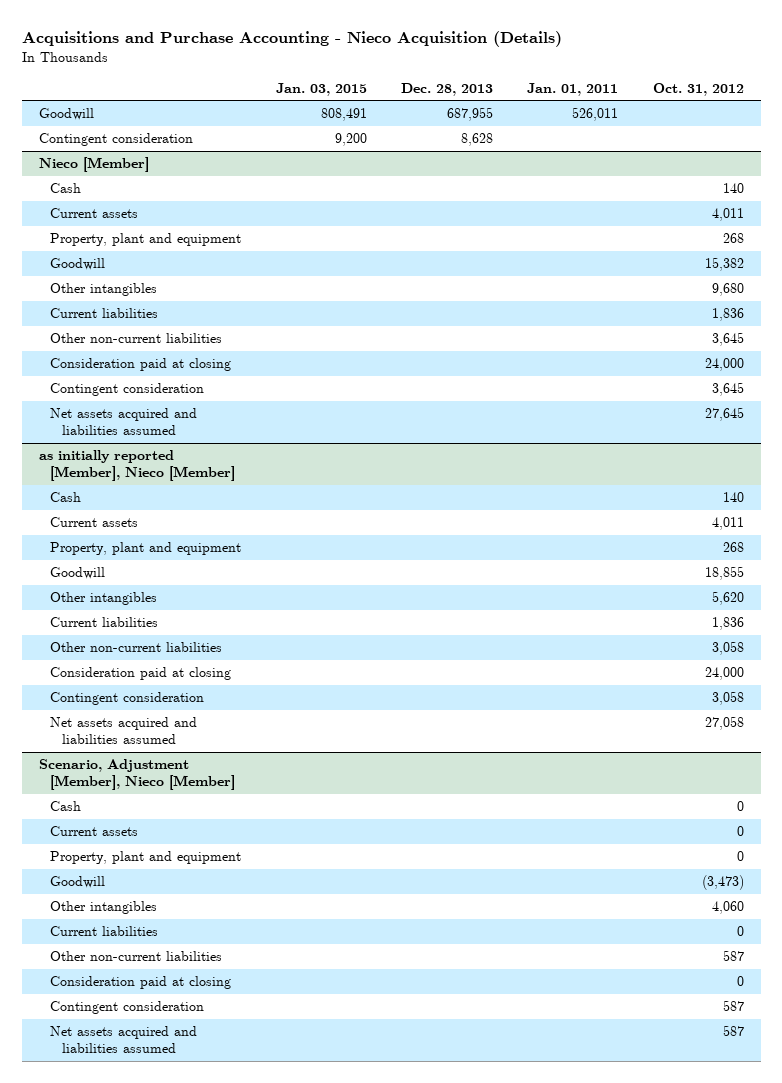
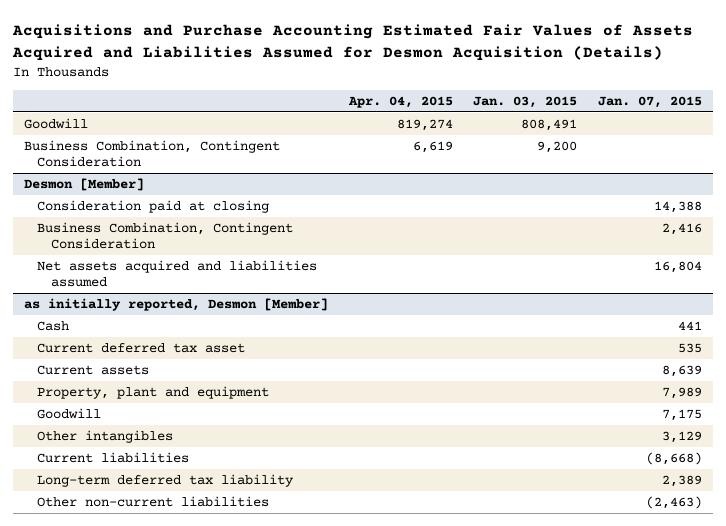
[21,31,562,48] Acquisitions and Purchase Accounting - Nieco Acquisition (Details) -> [12,23,694,61] Acquisitions and Purchase Accounting Estimated Fair Values of Assets Acquired and Liabilities Assumed for Desmon Acquisition (Details)
[400,82,493,96] Dec. 28, 2013 -> none
[527,82,619,96] Jan. 01, 2011 -> none
[652,82,744,96] Oct. 31, 2012 -> none
none -> [347,95,453,108] Apr. 04, 2015
none -> [598,95,703,108] Jan. 07, 2015
[38,157,149,173] Nieco [Member] -> none
[50,183,82,194] Cash -> none
[50,208,139,219] Current assets -> none
[50,233,242,247] Property, plant and equipment -> none
[50,258,106,271] Goodwill -> none
[50,283,158,297] Other intangibles -> none
[50,308,159,319] Current liabilities -> none
[50,333,223,344] Other non-current liabilities -> none
[50,358,232,372] Consideration paid at closing -> none
[50,383,205,397] Contingent consideration -> none
[50,408,198,435] Net assets acquired and liabilities assumed -> none
[38,133,193,147] Contingent consideration -> [23,139,280,168] Business Combination, Contingent Consideration
none -> [23,177,144,191] Desmon [Member]
none -> [37,199,270,213] Consideration paid at closing
none -> [37,221,294,250] Business Combination, Contingent Consideration
none -> [37,259,318,288] Net assets acquired and liabilities assumed
[38,450,236,481] as initially reported [Member], Nieco [Member] -> [23,297,328,311] as initially reported, Desmon [Member]
none -> [37,342,246,353] Current deferred tax asset
none -> [37,473,295,487] Long-term deferred tax liability
[50,667,232,681] Consideration paid at closing -> none
[50,692,205,706] Contingent consideration -> none
[50,717,198,744] Net assets acquired and liabilities assumed -> none
[38,759,236,790] Scenario, Adjustment [Member], Nieco [Member] -> none
[50,801,82,812] Cash -> none
[50,826,139,837] Current assets -> none
[50,851,242,865] Property, plant and equipment -> none
[50,876,106,889] Goodwill -> none
[50,901,158,915] Other intangibles -> none
[50,926,159,937] Current liabilities -> none
[50,951,223,962] Other non-current liabilities -> none
[50,976,232,990] Consideration paid at closing -> none
[50,1001,205,1015] Contingent consideration -> none
[50,1026,198,1053] Net assets acquired and liabilities assumed -> none

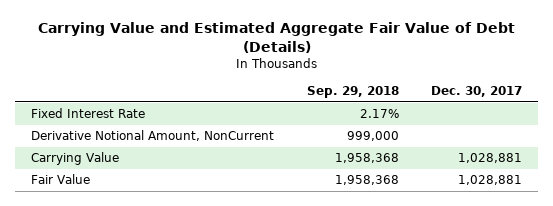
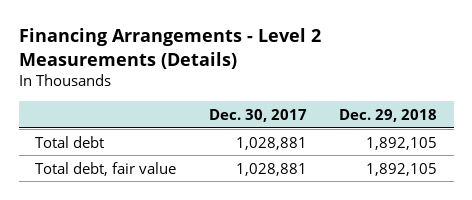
[37,22,515,53] Carrying Value and Estimated Aggregate Fair Value of Debt (Details) -> [18,28,321,69] Financing Arrangements - Level 2 Measurements (Details)
[306,86,399,99] Sep. 29, 2018 -> none
none -> [339,108,438,122] Dec. 29, 2018
[31,108,146,119] Fixed Interest Rate -> none
[31,130,275,142] Derivative Notional Amount, NonCurrent -> none
[31,152,120,166] Carrying Value -> [35,135,105,148] Total debt
[31,174,91,185] Fair Value -> [35,161,177,176] Total debt, fair value

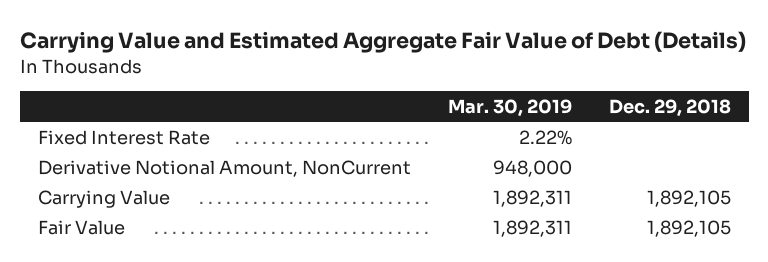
[18,28,321,69] Financing Arrangements - Level 2 Measurements (Details) -> [19,30,746,53] Carrying Value and Estimated Aggregate Fair Value of Debt (Details)
[208,108,307,122] Dec. 30, 2017 -> none
none -> [447,98,572,117] Mar. 30, 2019
none -> [37,129,210,145] Fixed Interest Rate
none -> [37,159,411,177] Derivative Notional Amount, NonCurrent
[35,135,105,148] Total debt -> [37,189,170,208] Carrying Value
[35,161,177,176] Total debt, fair value -> [37,219,125,235] Fair Value

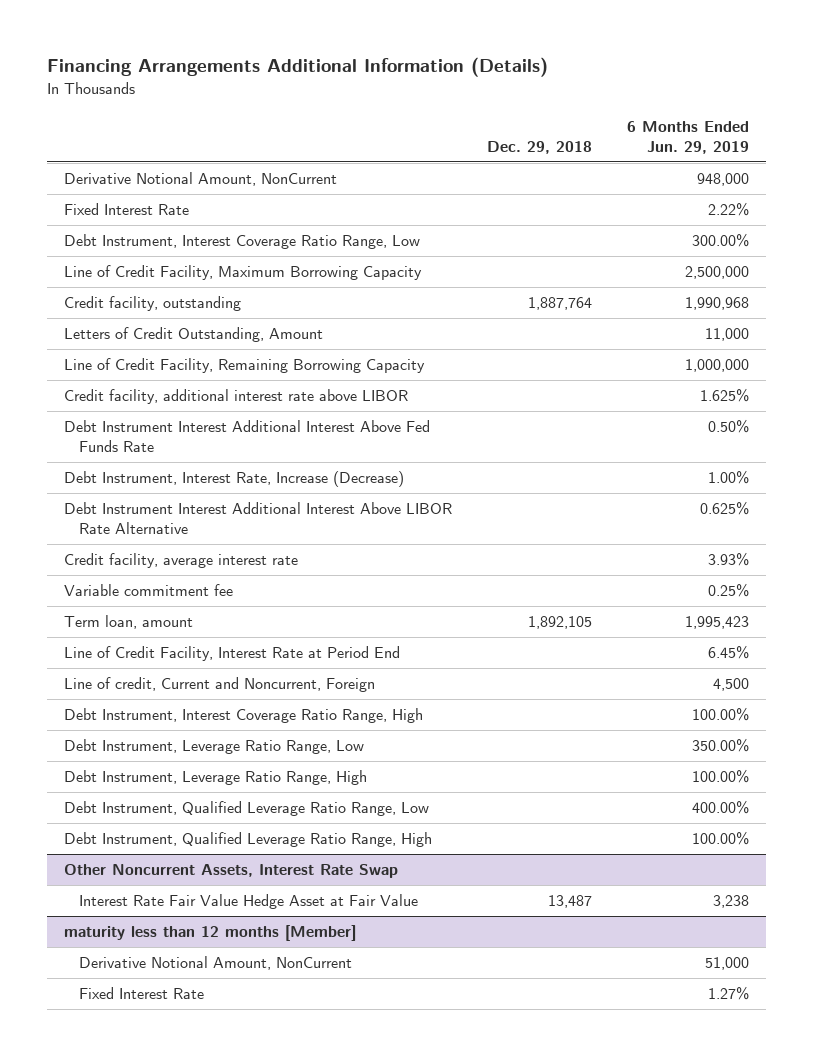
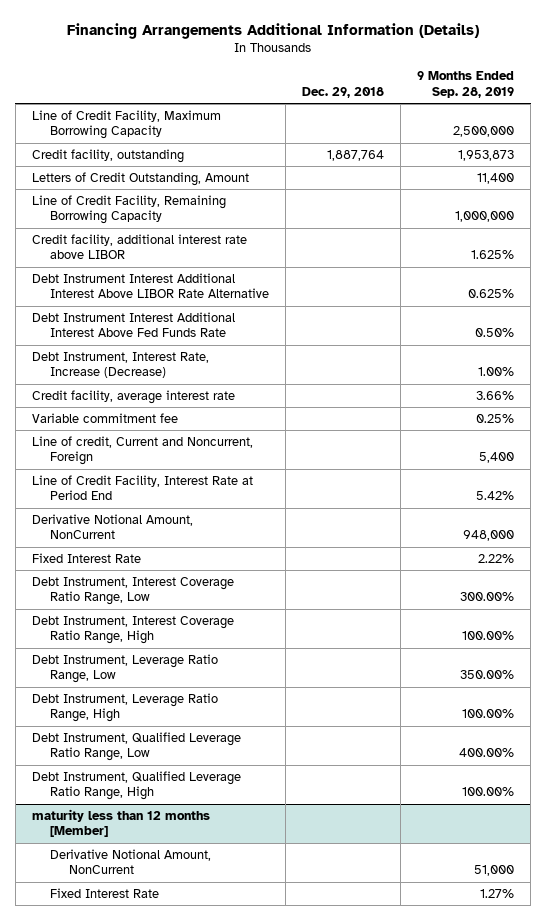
[626,120,749,154] 6 Months Ended Jun. 29, 2019 -> none
none -> [417,71,515,99] 9 Months Ended Sep. 28, 2019
[64,502,453,535] Debt Instrument Interest Additional Interest Above LIBOR Rate Alternative -> [31,272,270,299] Debt Instrument Interest Additional Interest Above LIBOR Rate Alternative
[64,615,194,630] Term loan, amount -> none
[64,646,401,662] Line of Credit Facility, Interest Rate at Period End -> [31,474,253,501] Line of Credit Facility, Interest Rate at Period End
[64,172,338,187] Derivative Notional Amount, NonCurrent -> [31,513,193,540] Derivative Notional Amount, NonCurrent
[64,203,190,216] Fixed Interest Rate -> [31,552,141,563] Fixed Interest Rate
[64,234,421,250] Debt Instrument, Interest Coverage Ratio Range, Low -> [31,576,234,606] Debt Instrument, Interest Coverage Ratio Range, Low
[64,864,399,879] Other Noncurrent Assets, Interest Rate Swap -> none
[79,894,419,910] Interest Rate Fair Value Hedge Asset at Fair Value -> none

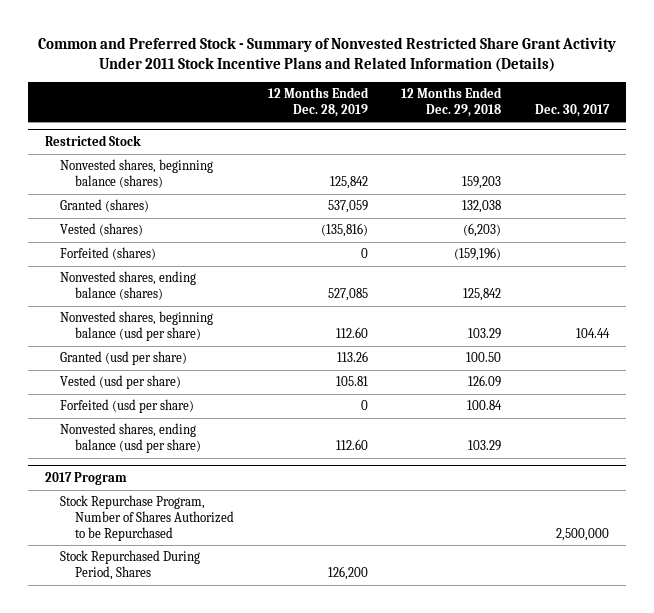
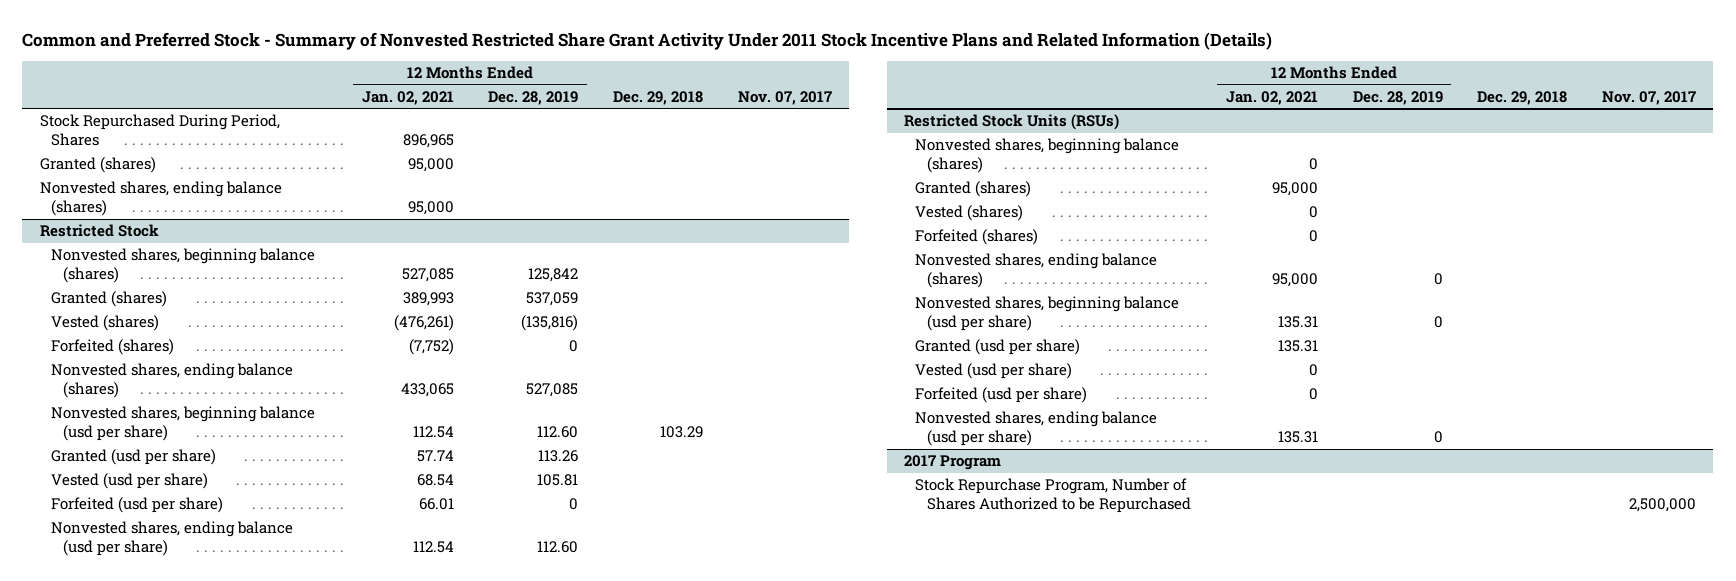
[401,87,503,117] 12 Months Ended Dec. 29, 2018 -> none
[534,103,610,117] Dec. 30, 2017 -> none
none -> [361,90,454,105] Jan. 02, 2021
none -> [613,90,704,105] Dec. 29, 2018
none -> [737,90,832,105] Nov. 07, 2017
none -> [39,114,280,146] Stock Repurchased During Period, Shares
none -> [39,157,156,174] Granted (shares)
none -> [39,181,282,216] Nonvested shares, ending balance (shares)
none -> [903,114,1119,131] Restricted Stock Units (RSUs)
none -> [915,138,1180,173] Nonvested shares, beginning balance (shares)
none -> [915,181,1032,198] Granted (shares)
none -> [915,205,1024,222] Vested (shares)
none -> [915,229,1039,246] Forfeited (shares)
none -> [915,253,1158,288] Nonvested shares, ending balance (shares)
none -> [915,296,1180,331] Nonvested shares, beginning balance (usd per share)
none -> [915,339,1081,356] Granted (usd per share)
none -> [915,363,1073,380] Vested (usd per share)
none -> [915,387,1088,404] Forfeited (usd per share)
none -> [915,411,1158,446] Nonvested shares, ending balance (usd per share)
[59,550,200,581] Stock Repurchased During Period, Shares -> none

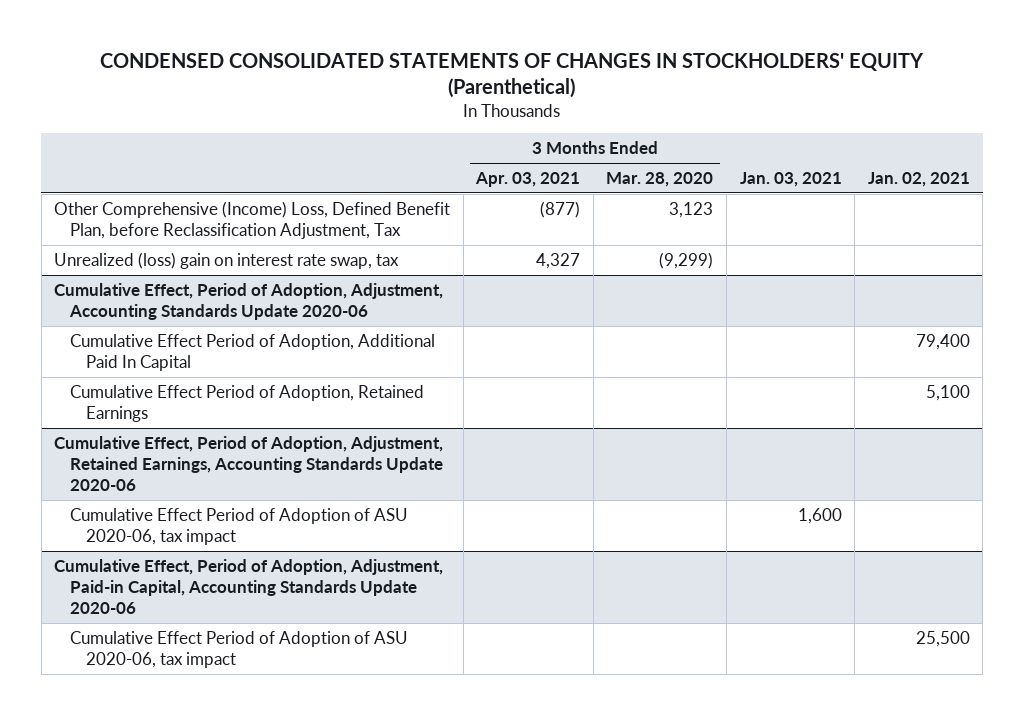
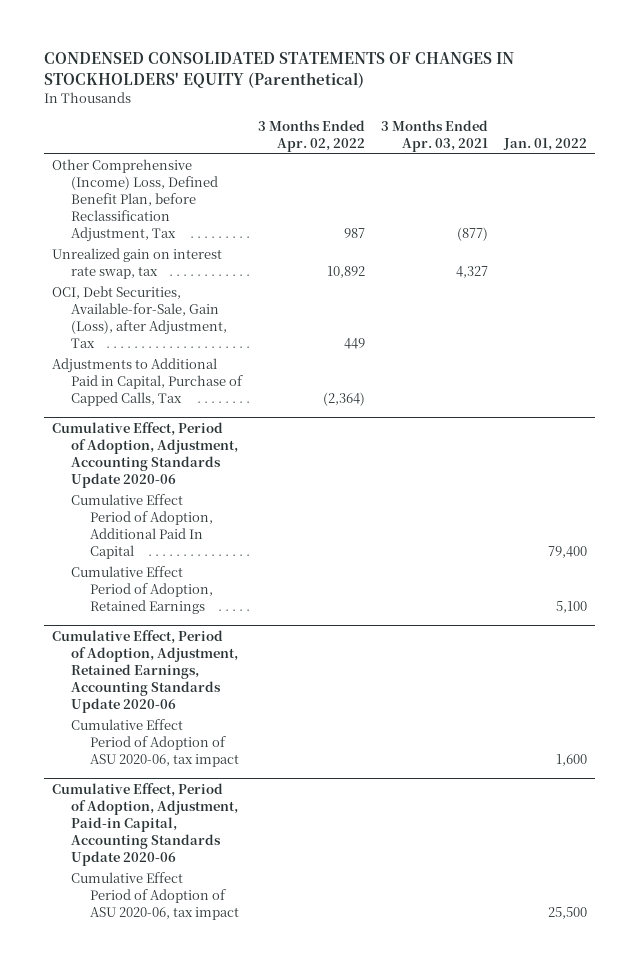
[606,171,714,187] Mar. 28, 2020 -> none
[739,171,842,187] Jan. 03, 2021 -> none
[867,171,970,187] Jan. 02, 2021 -> none
none -> [257,120,365,153] 3 Months Ended Apr. 02, 2022
none -> [502,138,587,152] Jan. 01, 2022
[54,251,400,269] Unrealized (loss) gain on interest rate swap, tax -> [51,248,222,280] Unrealized gain on interest rate swap, tax
none -> [51,286,228,349] OCI, Debt Securities, Available-for-Sale, Gain (Loss), after Adjustment, Tax
none -> [51,358,244,407] Adjustments to Additional Paid in Capital, Purchase of Capped Calls, Tax

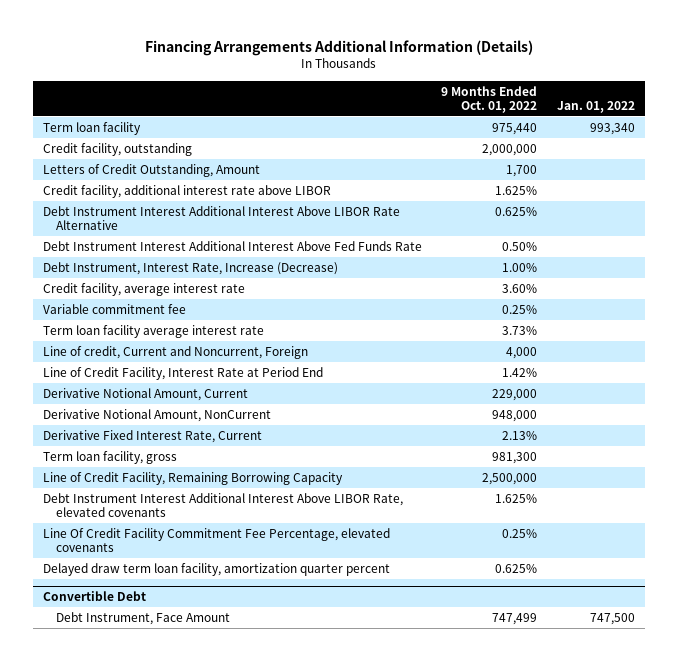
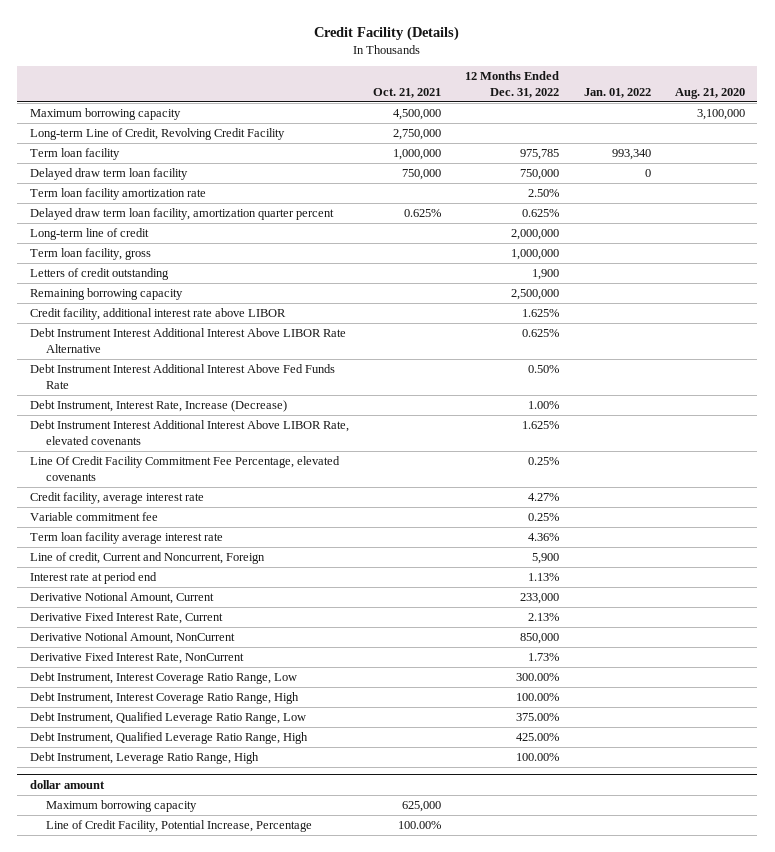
[144,39,533,56] Financing Arrangements Additional Information (Details) -> [314,25,460,41] Credit Facility (Details)
[441,85,538,113] 9 Months Ended Oct. 01, 2022 -> none
none -> [373,87,442,98] Oct. 21, 2021
none -> [465,70,560,98] 12 Months Ended Dec. 31, 2022
none -> [675,87,746,99] Aug. 21, 2020
none -> [29,107,181,120] Maximum borrowing capacity
none -> [29,127,285,140] Long-term Line of Credit, Revolving Credit Facility
none -> [29,167,188,180] Delayed draw term loan facility
none -> [29,187,206,200] Term loan facility amortization rate
[42,562,390,576] Delayed draw term loan facility, amortization quarter percent -> [29,207,334,220] Delayed draw term loan facility, amortization quarter percent
[42,142,192,156] Credit facility, outstanding -> [29,227,149,240] Long-term line of credit
[42,450,177,464] Term loan facility, gross -> [29,247,151,260] Term loan facility, gross
[42,163,260,177] Letters of Credit Outstanding, Amount -> [29,267,169,280] Letters of credit outstanding
none -> [29,287,183,300] Remaining borrowing capacity
[42,492,403,518] Debt Instrument Interest Additional Interest Above LIBOR Rate, elevated covenants -> [29,419,349,445] Debt Instrument Interest Additional Interest Above LIBOR Rate, elevated covenants
[42,527,390,553] Line Of Credit Facility Commitment Fee Percentage, elevated covenants -> [29,455,340,481] Line Of Credit Facility Commitment Fee Percentage, elevated covenants
[42,366,323,380] Line of Credit Facility, Interest Rate at Period End -> [29,571,157,584] Interest rate at period end
[42,471,343,485] Line of Credit Facility, Remaining Borrowing Capacity -> none
[42,591,146,602] Convertible Debt -> none
[56,611,231,625] Debt Instrument, Face Amount -> none
[42,408,271,422] Derivative Notional Amount, NonCurrent -> [29,631,235,644] Derivative Notional Amount, NonCurrent
none -> [29,651,244,664] Derivative Fixed Interest Rate, NonCurrent
none -> [29,671,297,684] Debt Instrument, Interest Coverage Ratio Range, Low
none -> [29,691,299,704] Debt Instrument, Interest Coverage Ratio Range, High
none -> [29,711,306,724] Debt Instrument, Qualified Leverage Ratio Range, Low
none -> [29,731,308,744] Debt Instrument, Qualified Leverage Ratio Range, High
none -> [29,751,259,764] Debt Instrument, Leverage Ratio Range, High
none -> [29,779,105,789] dollar amount
none -> [46,799,198,812] Maximum borrowing capacity
none -> [46,819,313,832] Line of Credit Facility, Potential Increase, Percentage

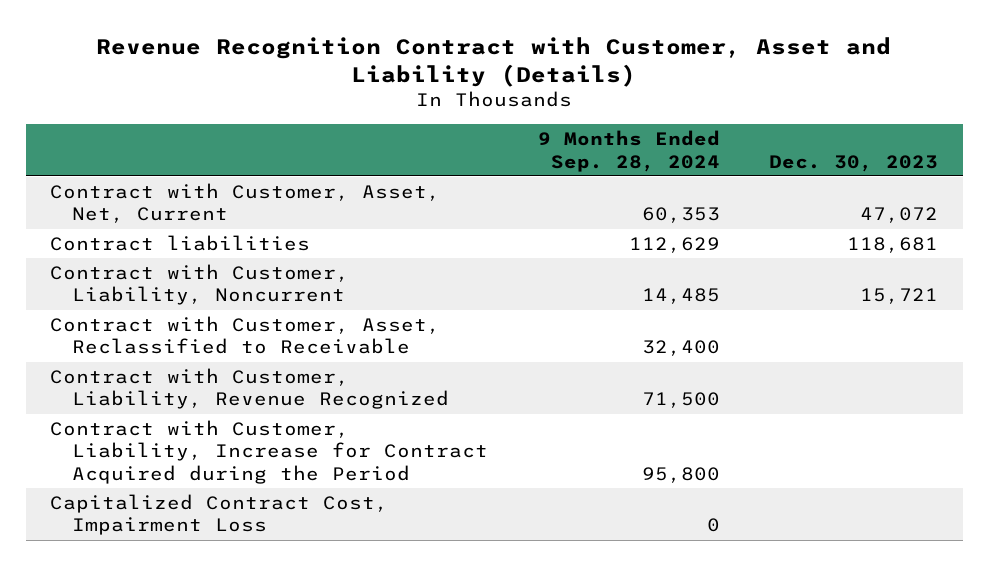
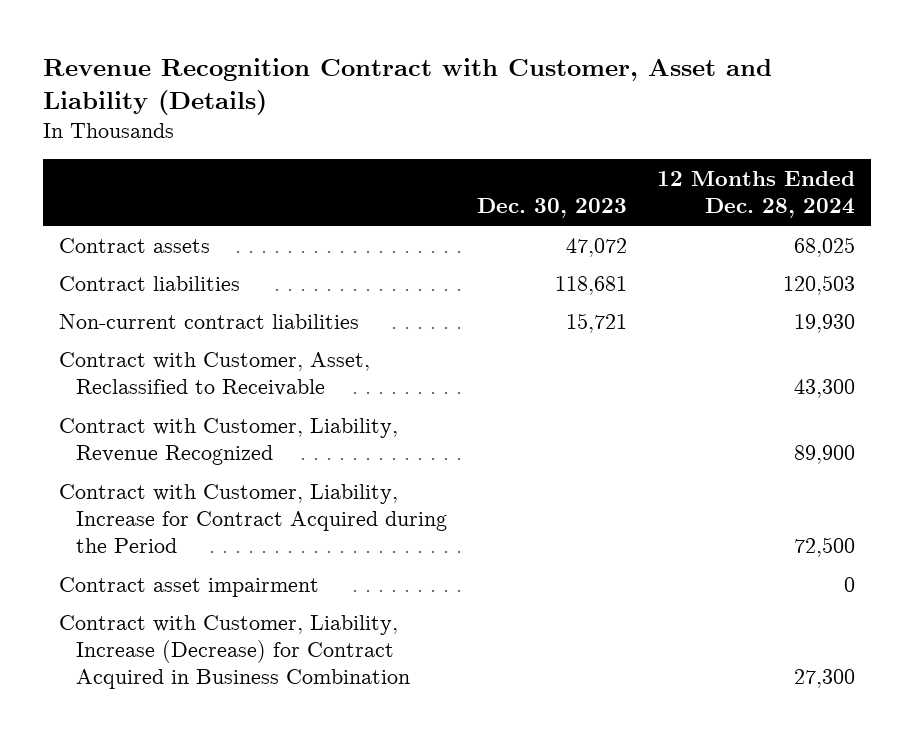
[537,130,720,172] 9 Months Ended Sep. 28, 2024 -> none
none -> [657,170,856,219] 12 Months Ended Dec. 28, 2024
[50,182,441,224] Contract with Customer, Asset, Net, Current -> [58,237,210,253] Contract assets
[50,263,350,306] Contract with Customer, Liability, Noncurrent -> [58,313,359,329] Non-current contract liabilities
[50,493,389,536] Capitalized Contract Cost, Impairment Loss -> [58,576,319,597] Contract asset impairment
none -> [58,614,410,690] Contract with Customer, Liability, Increase (Decrease) for Contract Acquired in Business Combination

